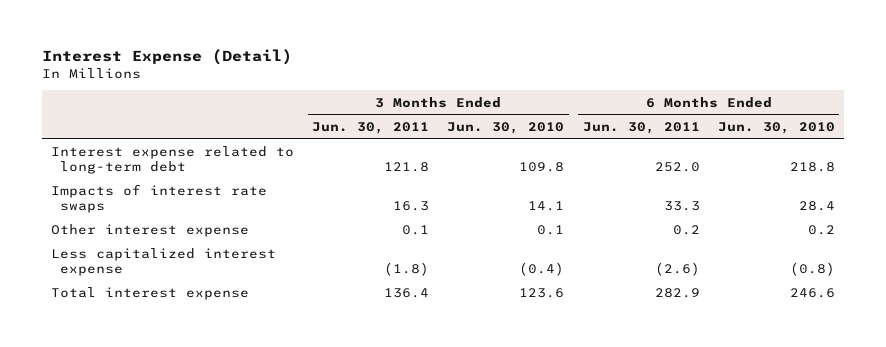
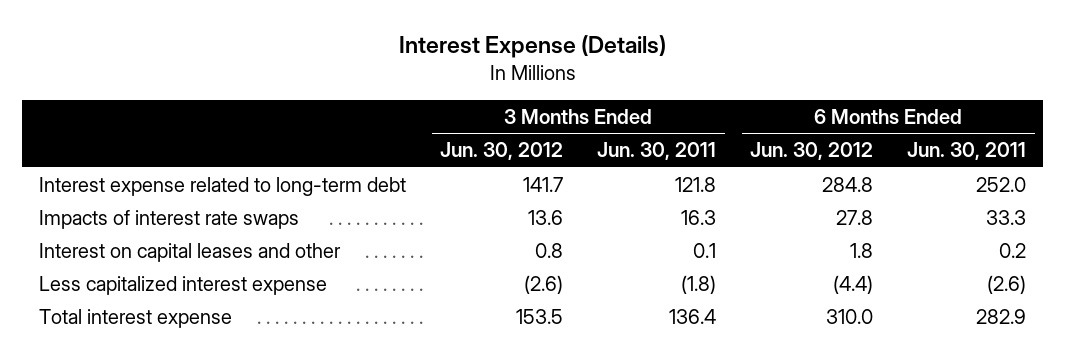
[41,49,292,66] Interest Expense (Detail) -> [398,35,666,59] Interest Expense (Details)
[447,121,565,134] Jun. 30, 2010 -> none
[717,121,835,134] Jun. 30, 2010 -> none
none -> [440,142,564,161] Jun. 30, 2012
none -> [750,142,874,161] Jun. 30, 2012
[50,224,249,238] Other interest expense -> none
none -> [39,242,342,262] Interest on capital leases and other

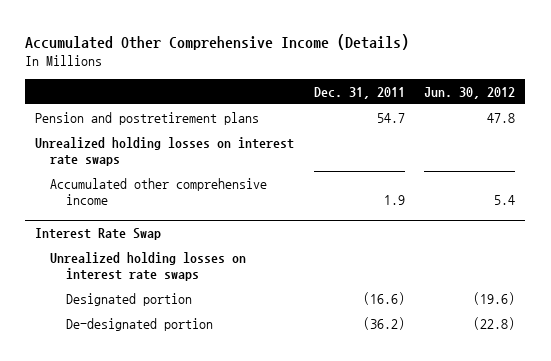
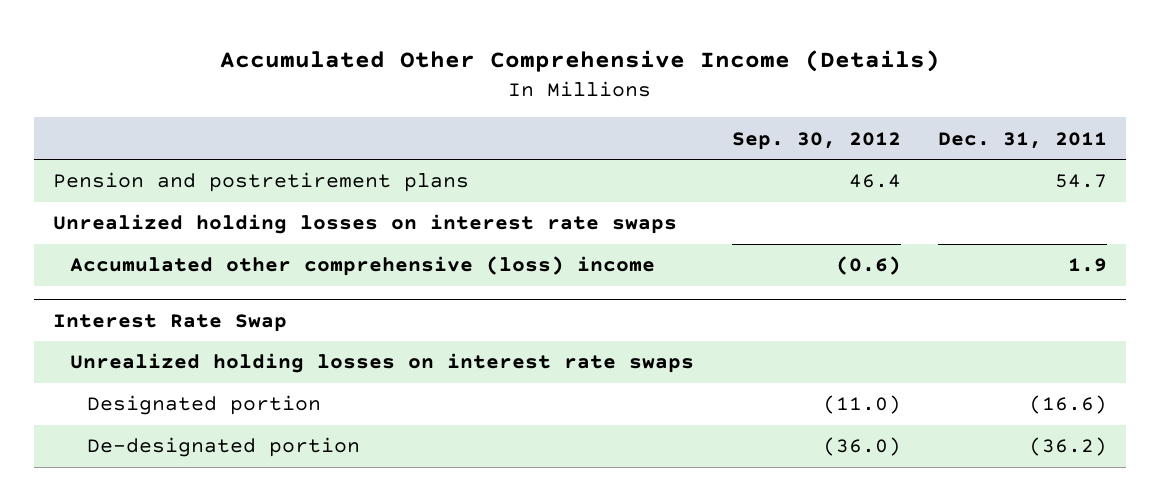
[424,86,516,99] Jun. 30, 2012 -> none
none -> [731,131,901,150] Sep. 30, 2012
[50,177,268,206] Accumulated other comprehensive income -> [70,256,656,277] Accumulated other comprehensive (loss) income

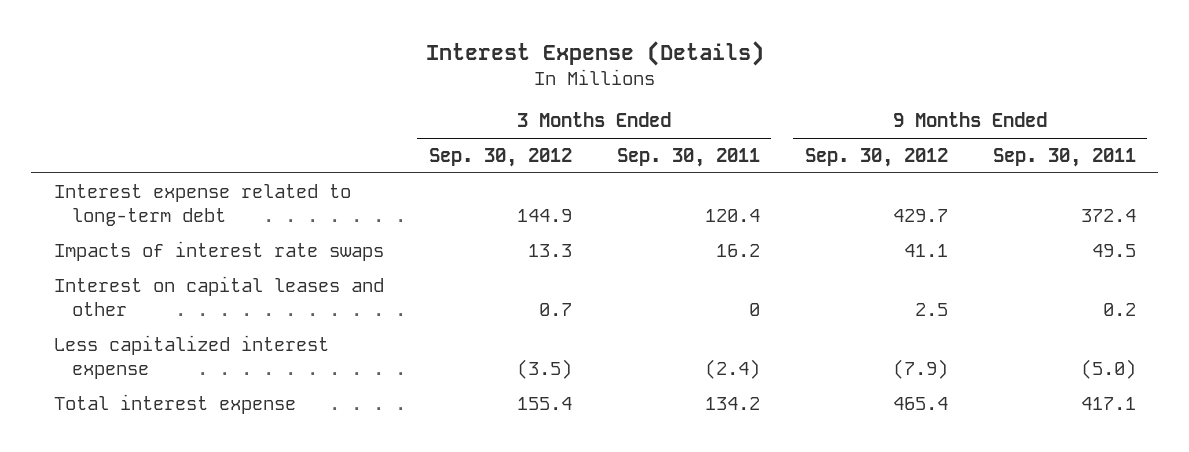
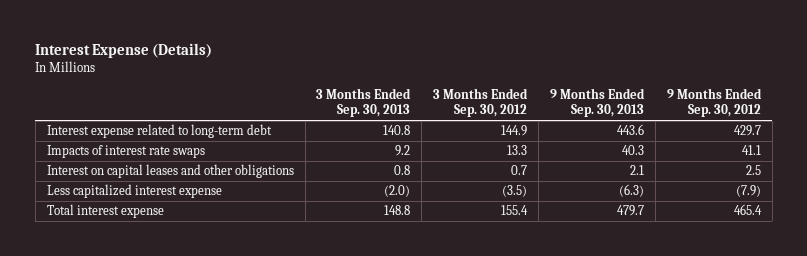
[616,148,760,168] Sep. 30, 2011 -> none
[992,148,1136,168] Sep. 30, 2011 -> none
none -> [316,88,412,118] 3 Months Ended Sep. 30, 2013
none -> [549,88,645,118] 9 Months Ended Sep. 30, 2013
[53,275,384,316] Interest on capital leases and other -> [46,164,294,179] Interest on capital leases and other obligations

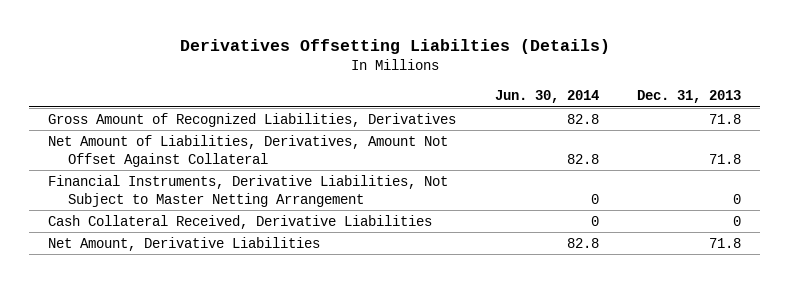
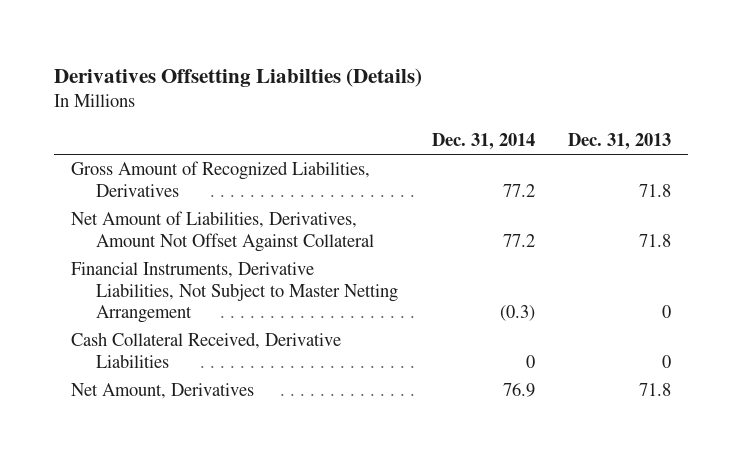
[494,90,599,104] Jun. 30, 2014 -> none
none -> [431,133,535,151] Dec. 31, 2014
[48,236,321,251] Net Amount, Derivative Liabilities -> [70,383,254,400] Net Amount, Derivatives

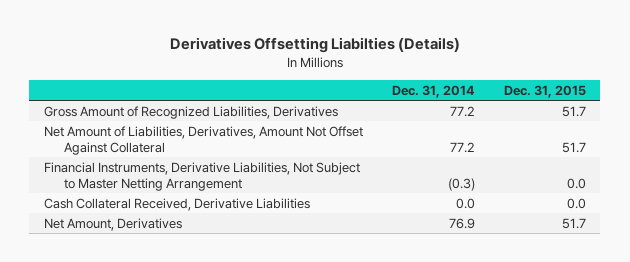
[568,133,672,151] Dec. 31, 2013 -> none
none -> [503,84,586,98] Dec. 31, 2015
[525,354,535,368] 0 -> [455,197,475,209] 0.0

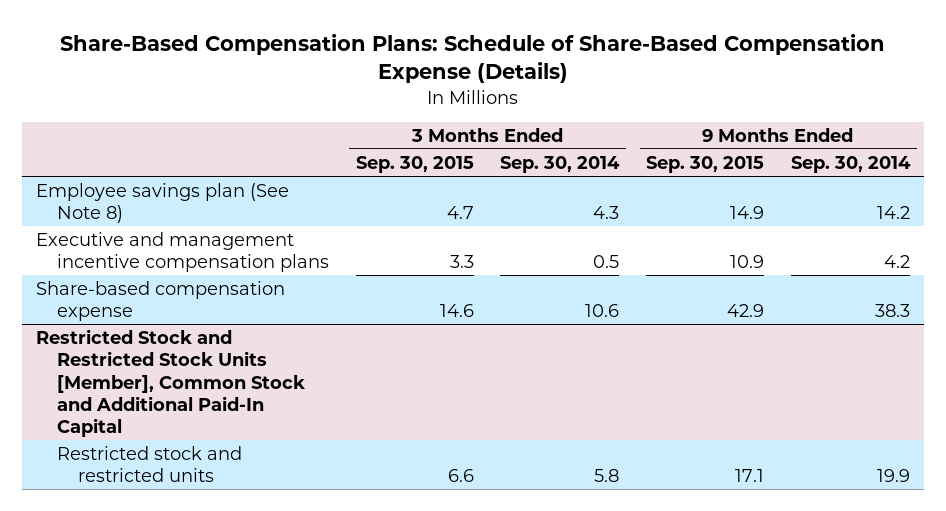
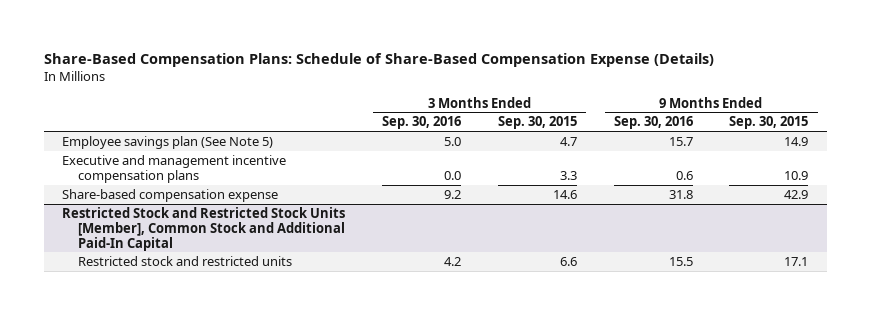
[500,155,621,173] Sep. 30, 2014 -> none
[791,155,912,173] Sep. 30, 2014 -> none
none -> [382,116,462,130] Sep. 30, 2016
none -> [613,116,693,130] Sep. 30, 2016
[35,182,289,224] Employee savings plan (See Note 8) -> [62,135,274,149] Employee savings plan (See Note 5)

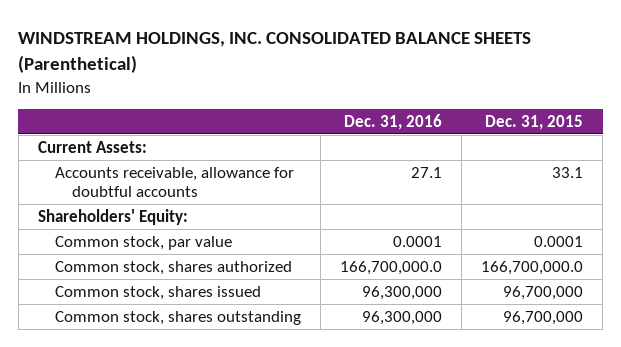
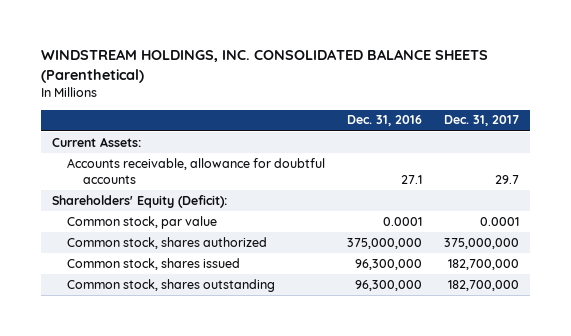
[485,115,584,131] Dec. 31, 2015 -> none
none -> [444,115,520,127] Dec. 31, 2017
[37,208,188,225] Shareholders' Equity: -> [51,194,227,208] Shareholders' Equity (Deficit):
[340,260,443,275] 166,700,000.0 -> [347,237,423,249] 375,000,000

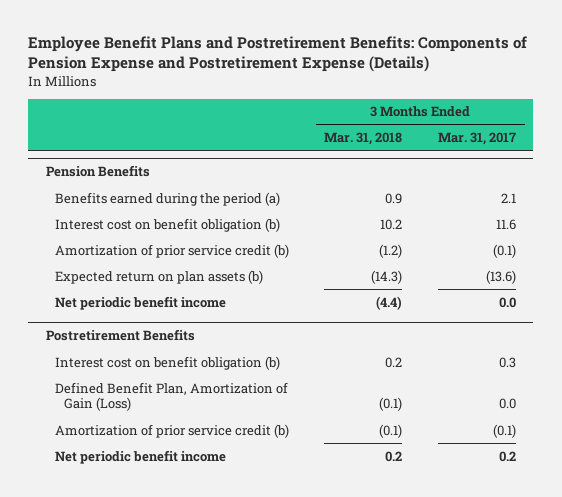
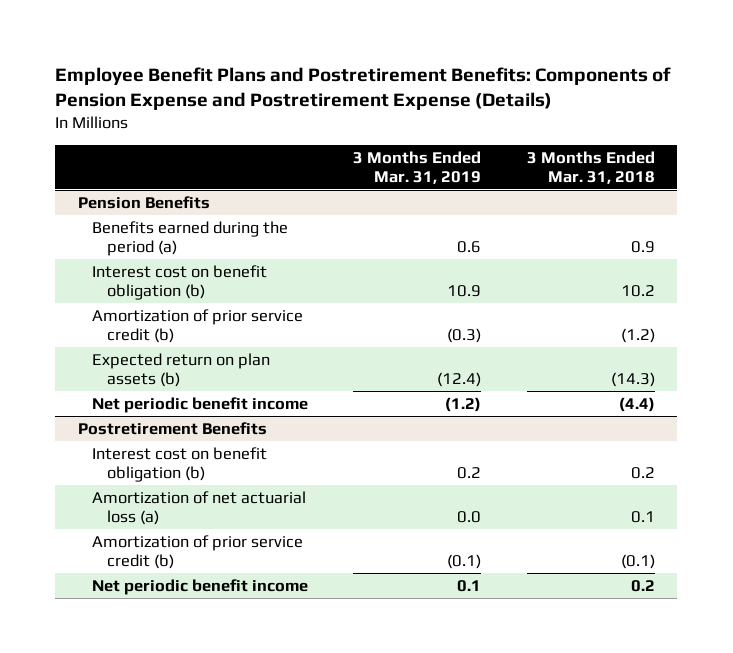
[437,132,516,146] Mar. 31, 2017 -> none
none -> [353,150,482,184] 3 Months Ended Mar. 31, 2019
[55,381,289,412] Defined Benefit Plan, Amortization of Gain (Loss) -> [92,490,307,525] Amortization of net actuarial loss (a)
[379,397,403,412] (0.1) -> [630,510,655,523] 0.1

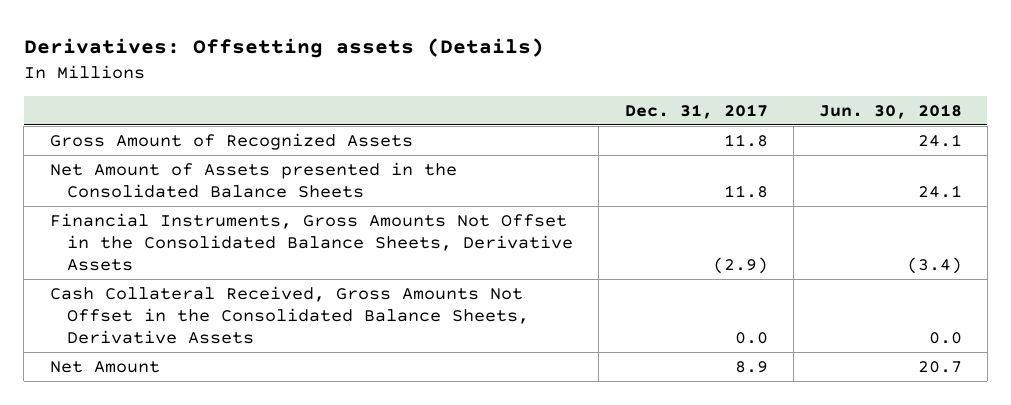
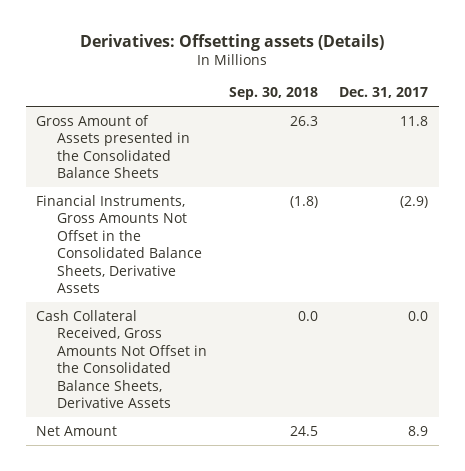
[818,103,962,119] Jun. 30, 2018 -> none
none -> [228,87,318,101] Sep. 30, 2018
[49,161,457,198] Net Amount of Assets presented in the Consolidated Balance Sheets -> none
[49,132,413,150] Gross Amount of Recognized Assets -> [36,114,190,179] Gross Amount of Assets presented in the Consolidated Balance Sheets

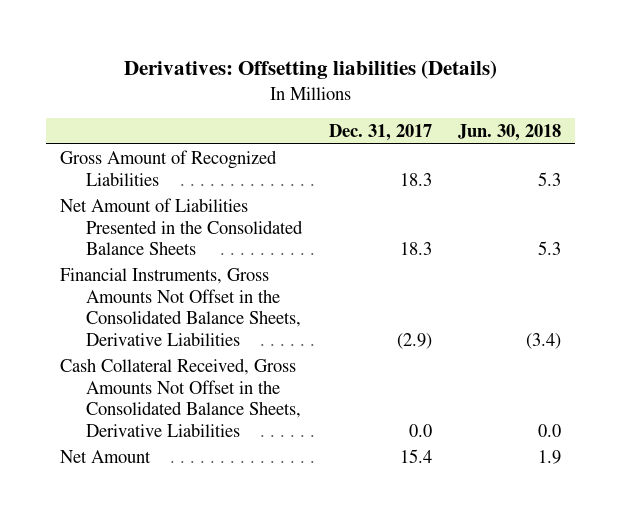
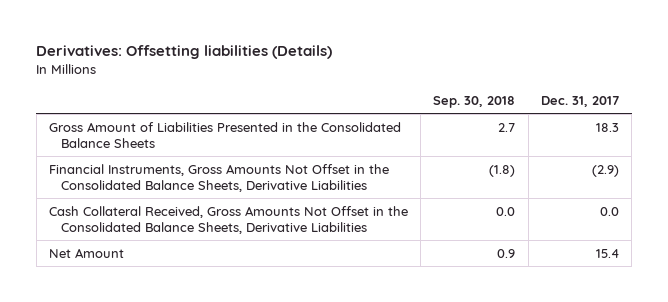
[458,123,562,141] Jun. 30, 2018 -> none
none -> [433,95,516,108] Sep. 30, 2018
[59,198,303,256] Net Amount of Liabilities Presented in the Consolidated Balance Sheets -> none
[59,150,277,186] Gross Amount of Recognized Liabilities -> [48,121,401,148] Gross Amount of Liabilities Presented in the Consolidated Balance Sheets

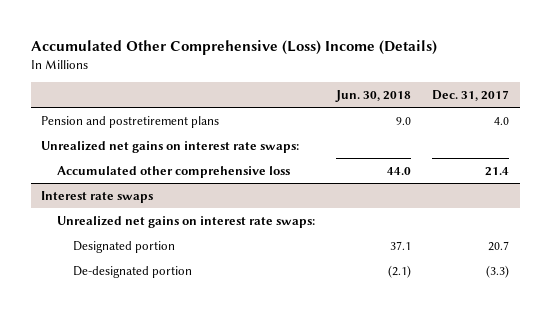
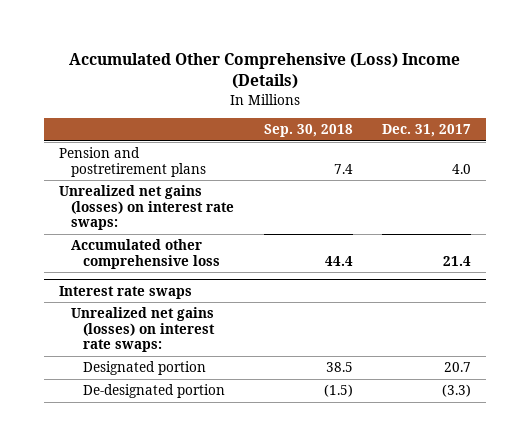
[335,89,412,102] Jun. 30, 2018 -> none
none -> [263,124,353,138] Sep. 30, 2018
[41,140,300,153] Unrealized net gains on interest rate swaps: -> [59,185,235,231] Unrealized net gains (losses) on interest rate swaps:
[57,215,316,228] Unrealized net gains on interest rate swaps: -> [71,307,216,353] Unrealized net gains (losses) on interest rate swaps:

